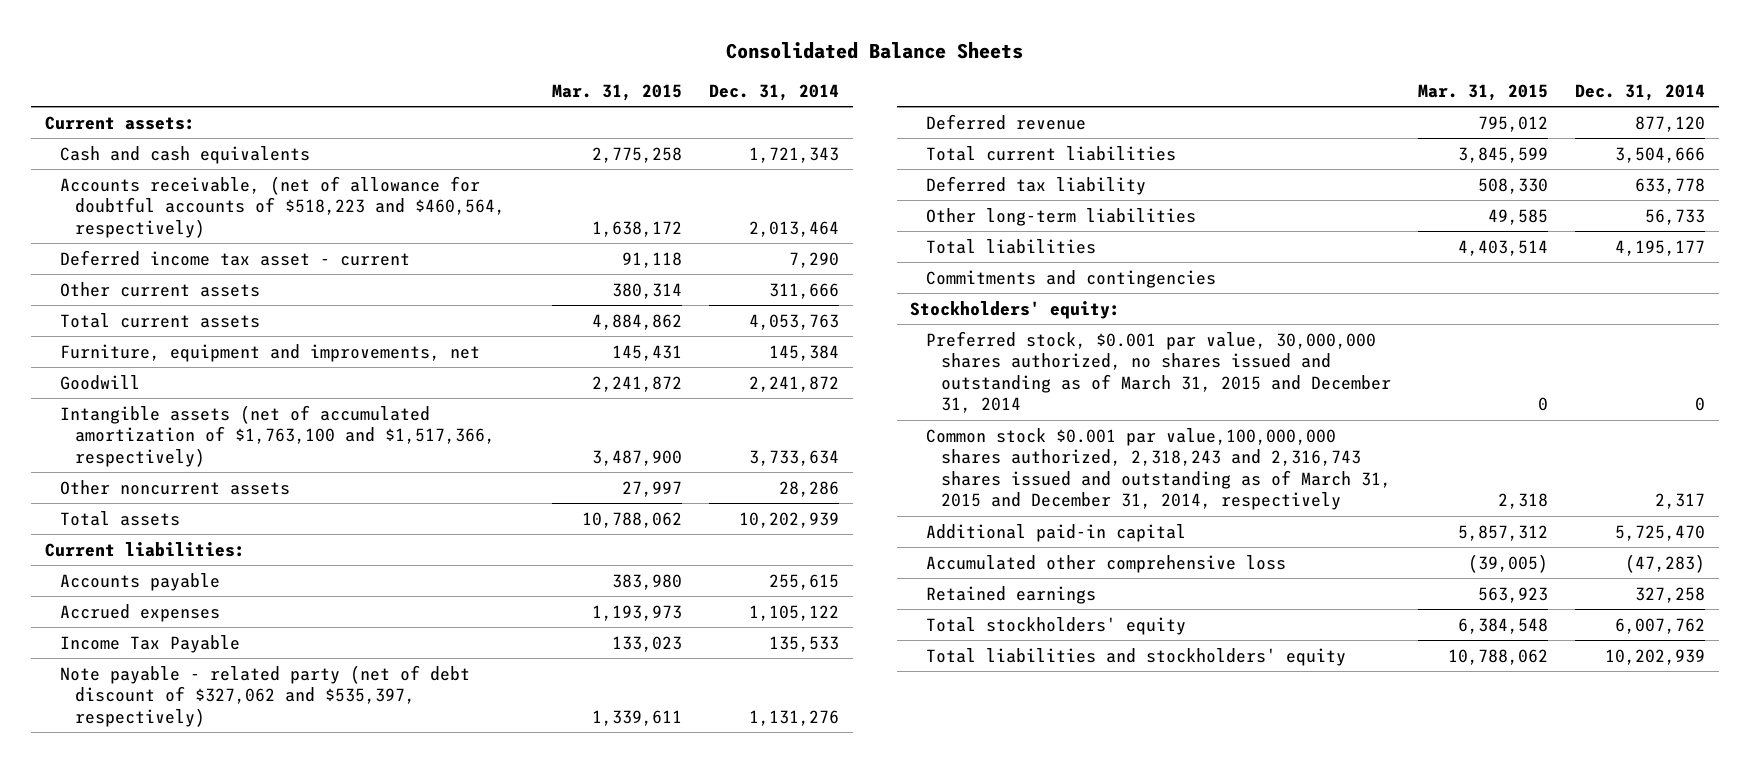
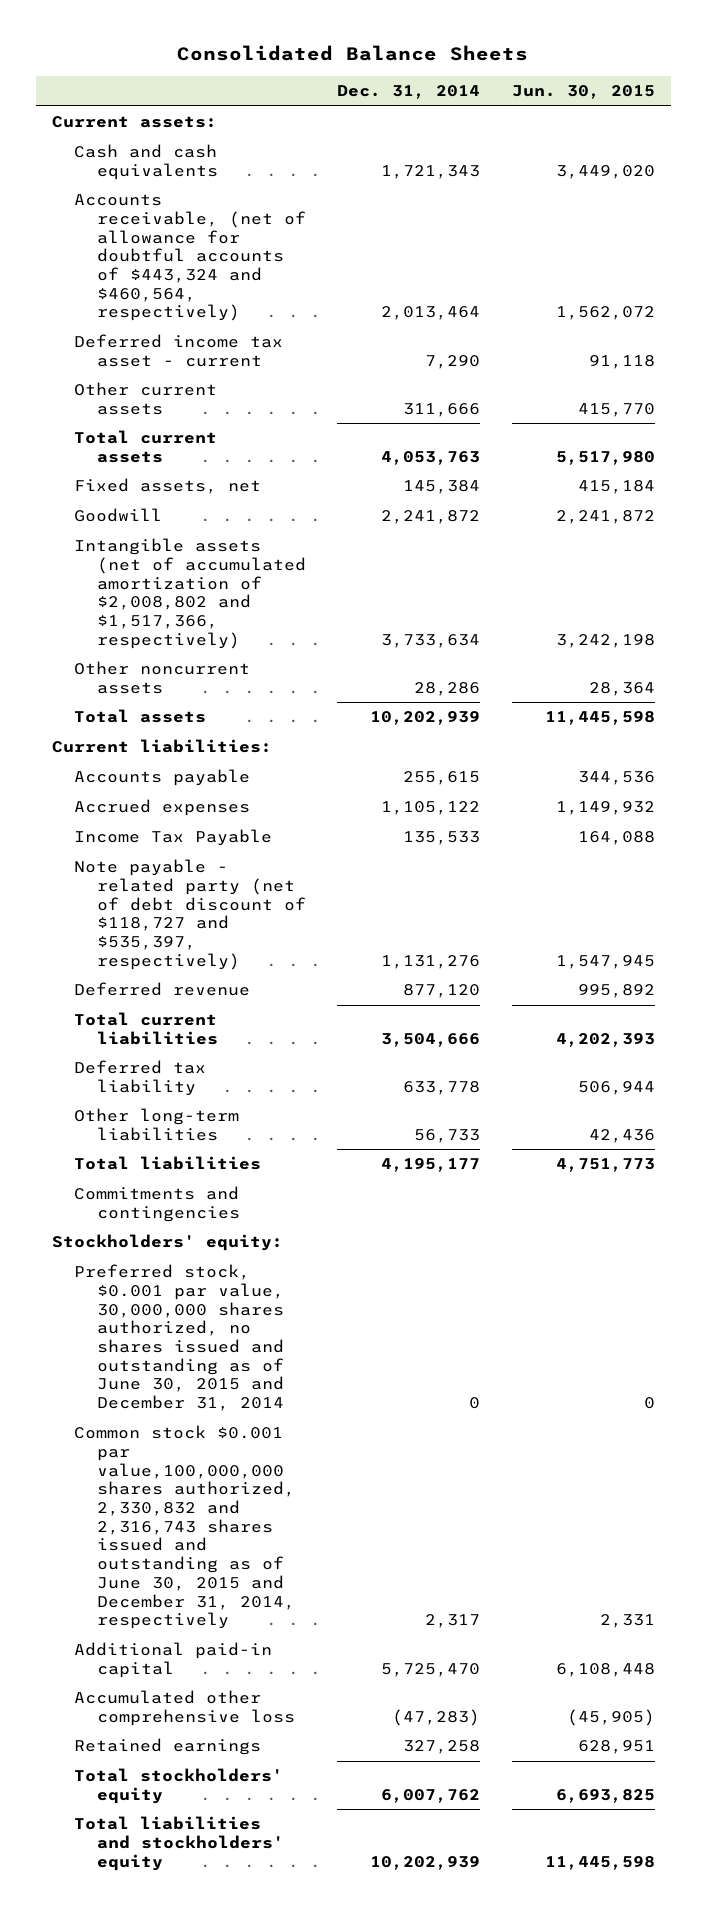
[552,84,683,102] Mar. 31, 2015 -> none
none -> [511,85,655,100] Jun. 30, 2015
[59,175,506,238] Accounts receivable, (net of allowance for doubtful accounts of $518,223 and $460,564, respectively) -> [74,194,306,322] Accounts receivable, (net of allowance for doubtful accounts of $443,324 and $460,564, respectively)
[59,343,480,362] Furniture, equipment and improvements, net -> [74,478,262,495] Fixed assets, net
[59,404,496,467] Intangible assets (net of accumulated amortization of $1,763,100 and $1,517,366, respectively) -> [74,538,306,649] Intangible assets (net of accumulated amortization of $2,008,802 and $1,517,366, respectively)
[59,664,470,727] Note payable - related party (net of debt discount of $327,062 and $535,397, respectively) -> [74,859,306,970] Note payable - related party (net of debt discount of $118,727 and $535,397, respectively)
[925,330,1392,414] Preferred stock, $0.001 par value, 30,000,000 shares authorized, no shares issued and outstanding as of March 31, 2015 and December 31, 2014 -> [74,1264,284,1412] Preferred stock, $0.001 par value, 30,000,000 shares authorized, no shares issued and outstanding as of June 30, 2015 and December 31, 2014
[925,427,1392,511] Common stock $0.001 par value,100,000,000 shares authorized, 2,318,243 and 2,316,743 shares issued and outstanding as of March 31, 2015 and December 31, 2014, respectively -> [74,1425,295,1630] Common stock $0.001 par value,100,000,000 shares authorized, 2,330,832 and 2,316,743 shares issued and outstanding as of June 30, 2015 and December 31, 2014, respectively

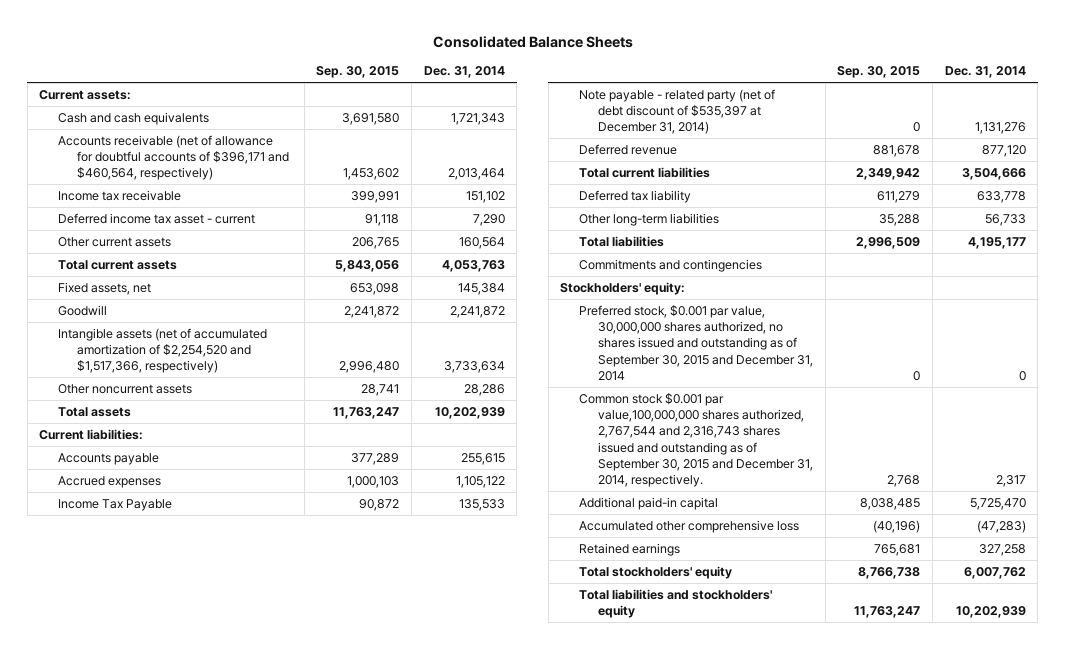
[511,85,655,100] Jun. 30, 2015 -> none
none -> [316,66,400,79] Sep. 30, 2015
[74,194,306,322] Accounts receivable, (net of allowance for doubtful accounts of $443,324 and $460,564, respectively) -> [58,134,289,181] Accounts receivable (net of allowance for doubtful accounts of $396,171 and $460,564, respectively)
none -> [58,189,182,201] Income tax receivable
[403,403,481,418] 311,666 -> [458,236,505,249] 160,564
[74,538,306,649] Intangible assets (net of accumulated amortization of $2,008,802 and $1,517,366, respectively) -> [58,327,268,374] Intangible assets (net of accumulated amortization of $2,254,520 and $1,517,366, respectively)
[74,859,306,970] Note payable - related party (net of debt discount of $118,727 and $535,397, respectively) -> [579,88,776,135] Note payable - related party (net of debt discount of $535,397 at December 31, 2014)
[74,1264,284,1412] Preferred stock, $0.001 par value, 30,000,000 shares authorized, no shares issued and outstanding as of June 30, 2015 and December 31, 2014 -> [579,304,813,382] Preferred stock, $0.001 par value, 30,000,000 shares authorized, no shares issued and outstanding as of September 30, 2015 and December 31, 2014
[74,1425,295,1630] Common stock $0.001 par value,100,000,000 shares authorized, 2,330,832 and 2,316,743 shares issued and outstanding as of June 30, 2015 and December 31, 2014, respectively -> [579,392,813,488] Common stock $0.001 par value,100,000,000 shares authorized, 2,767,544 and 2,316,743 shares issued and outstanding as of September 30, 2015 and December 31, 2014, respectively.

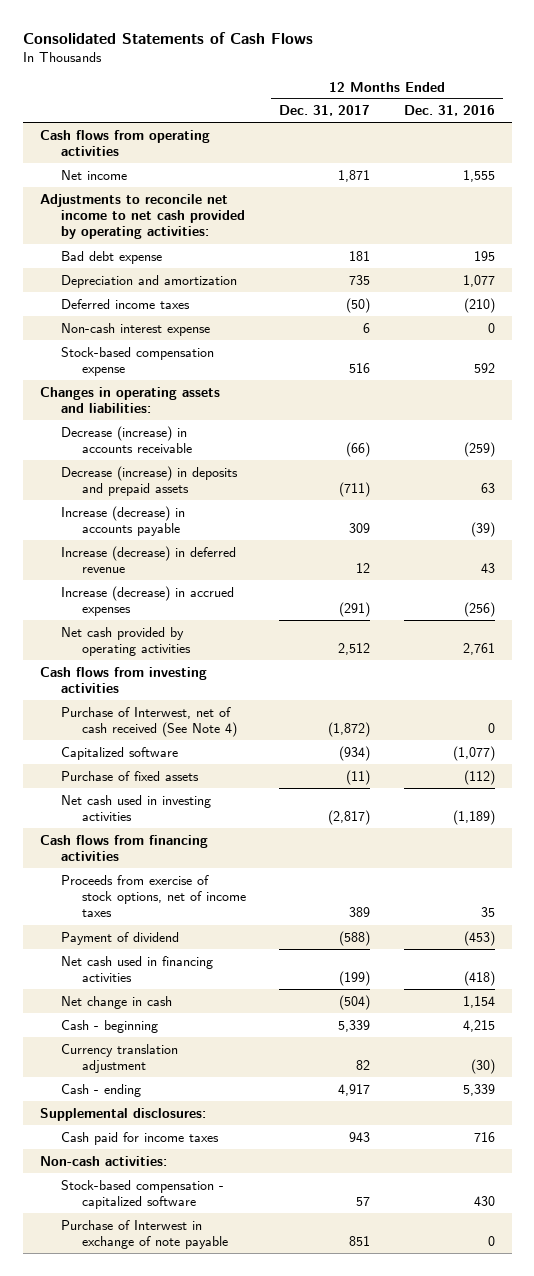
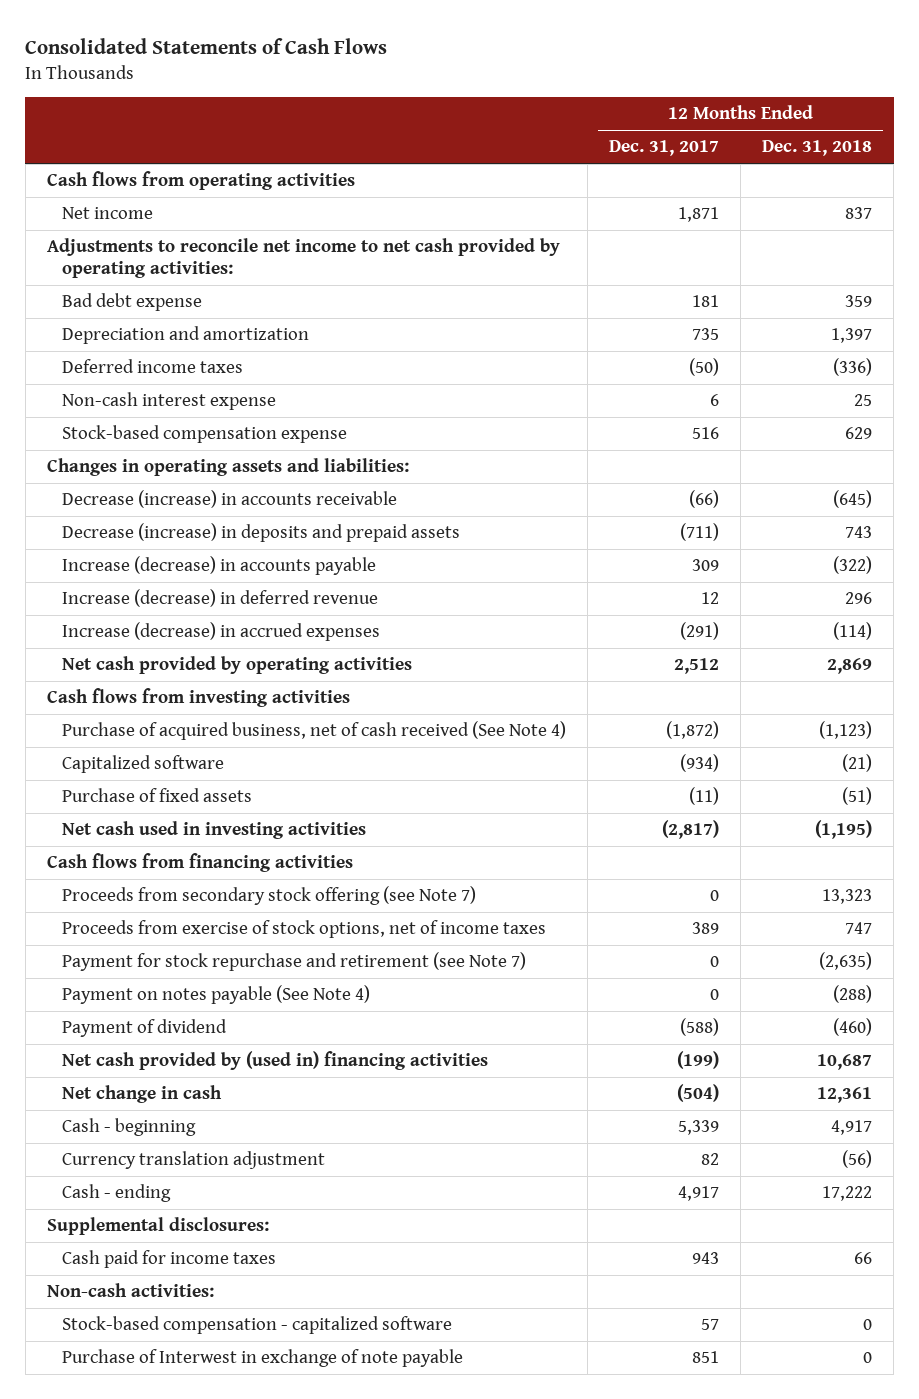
[403,105,495,117] Dec. 31, 2016 -> none
none -> [762,140,873,157] Dec. 31, 2018
[60,706,238,737] Purchase of Interwest, net of cash received (See Note 4) -> [62,721,567,741] Purchase of acquired business, net of cash received (See Note 4)
none -> [62,886,477,906] Proceeds from secondary stock offering (see Note 7)
none -> [62,952,527,972] Payment for stock repurchase and retirement (see Note 7)
none -> [62,985,371,1005] Payment on notes payable (See Note 4)
[60,955,213,982] Net cash used in financing activities -> [62,1051,489,1071] Net cash provided by (used in) financing activities

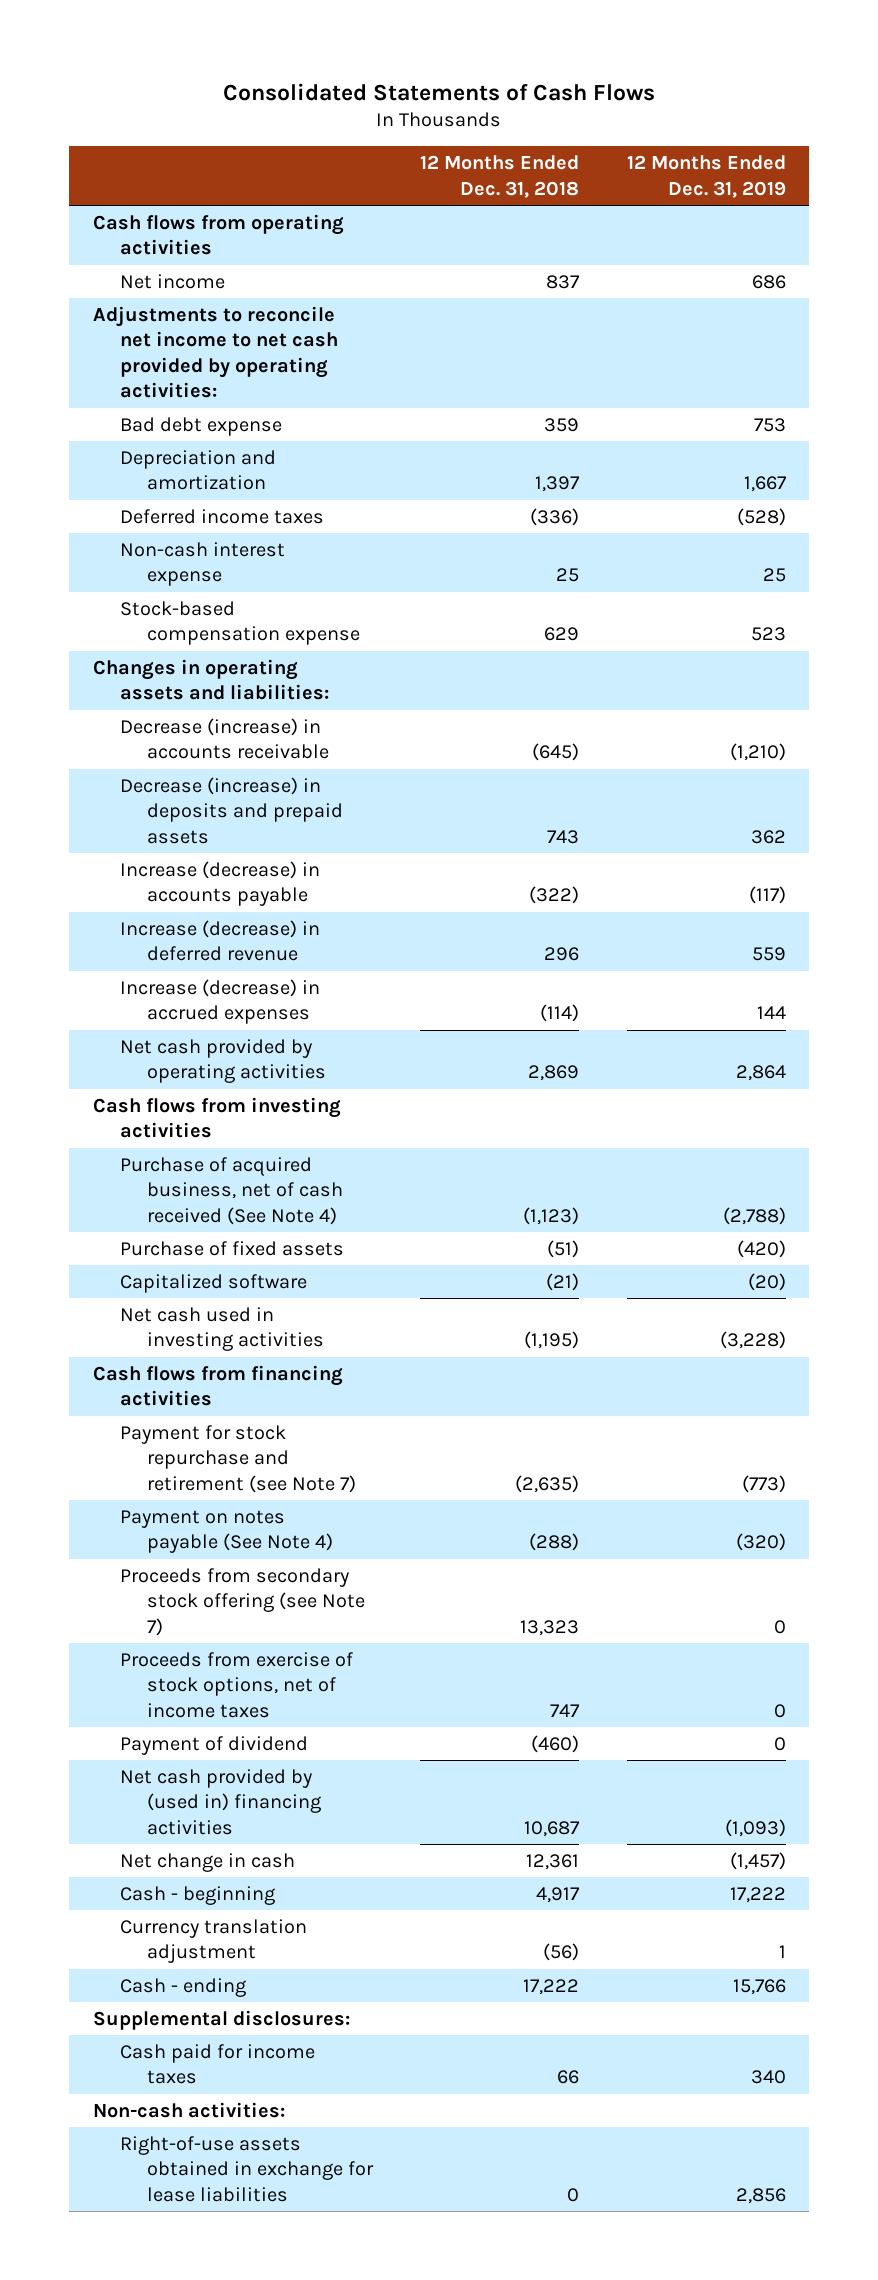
[609,140,720,157] Dec. 31, 2017 -> none
none -> [626,155,786,198] 12 Months Ended Dec. 31, 2019
[62,755,225,774] Capitalized software -> [119,1273,307,1293] Capitalized software
[62,886,477,906] Proceeds from secondary stock offering (see Note 7) -> [119,1567,366,1636] Proceeds from secondary stock offering (see Note 7)
[62,920,547,939] Proceeds from exercise of stock options, net of income taxes -> [119,1651,353,1718] Proceeds from exercise of stock options, net of income taxes
[62,1316,453,1335] Stock-based compensation - capitalized software -> none
[62,1349,464,1368] Purchase of Interwest in exchange of note payable -> none
none -> [119,2135,375,2202] Right-of-use assets obtained in exchange for lease liabilities

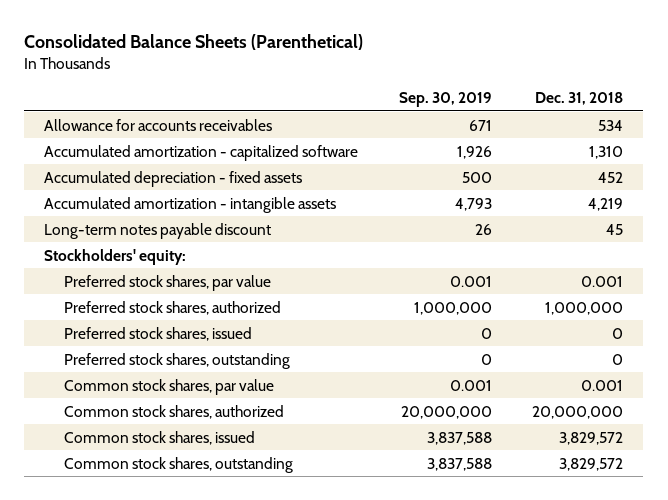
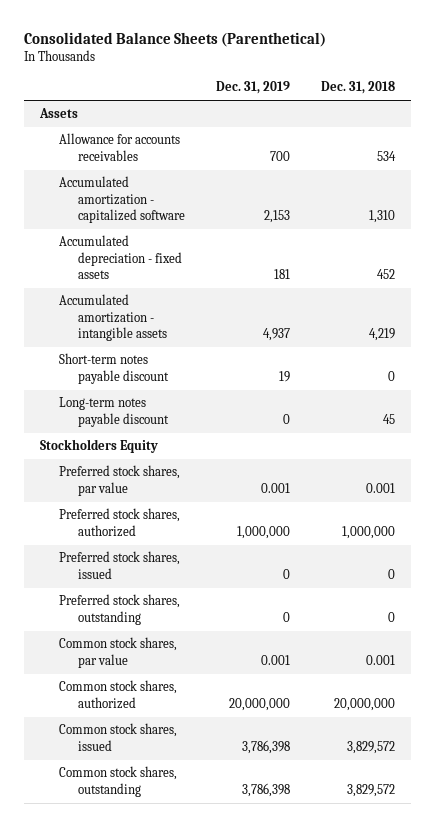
[398,92,492,108] Sep. 30, 2019 -> none
none -> [216,81,291,95] Dec. 31, 2019
none -> [38,108,78,119] Assets
none -> [58,353,170,384] Short-term notes payable discount
[44,248,187,265] Stockholders' equity: -> [39,439,158,454] Stockholders Equity

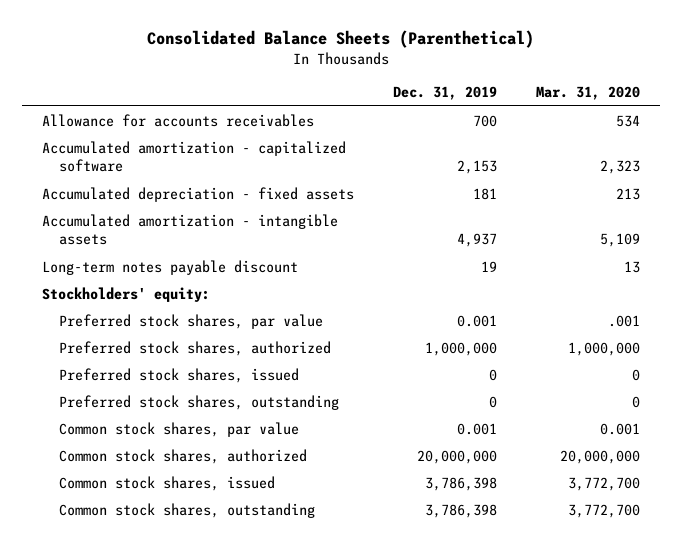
[321,81,396,95] Dec. 31, 2018 -> none
none -> [536,86,641,101] Mar. 31, 2020
[38,108,78,119] Assets -> none
[58,353,170,384] Short-term notes payable discount -> none
[283,413,291,424] 0 -> [480,260,497,272] 19
[39,439,158,454] Stockholders Equity -> [41,286,210,302] Stockholders' equity:

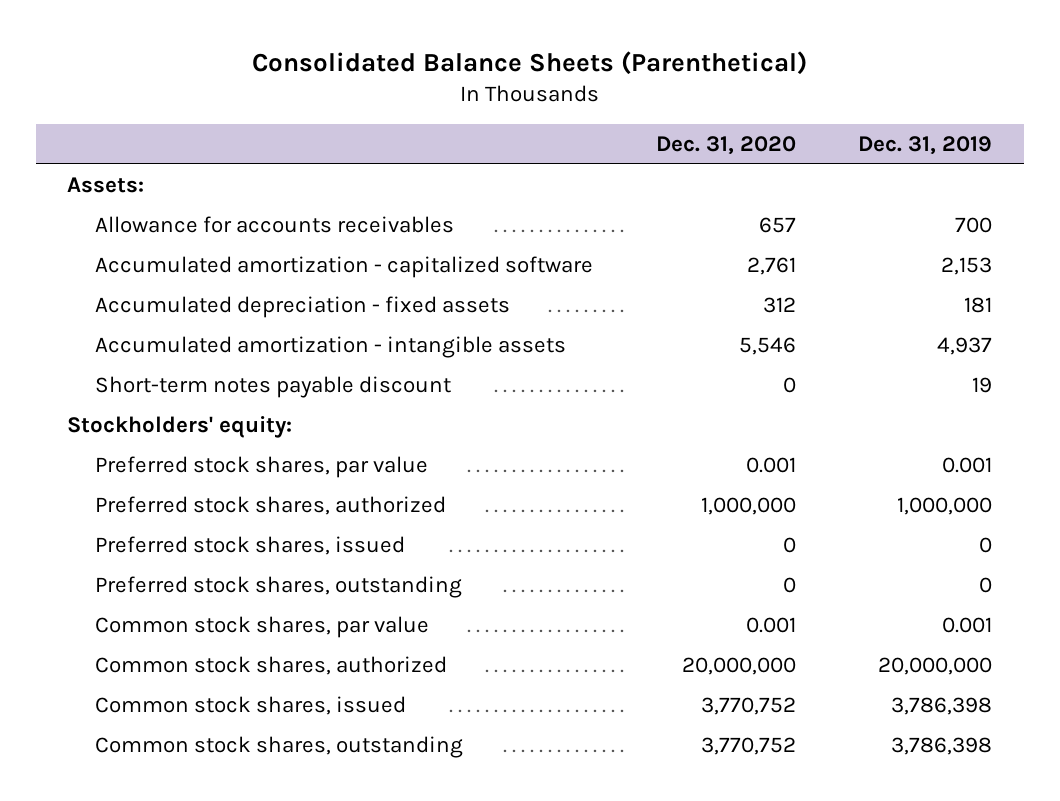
[536,86,641,101] Mar. 31, 2020 -> none
none -> [655,136,796,156] Dec. 31, 2020
none -> [67,177,145,194] Assets:
[41,259,298,275] Long-term notes payable discount -> [94,376,451,399] Short-term notes payable discount

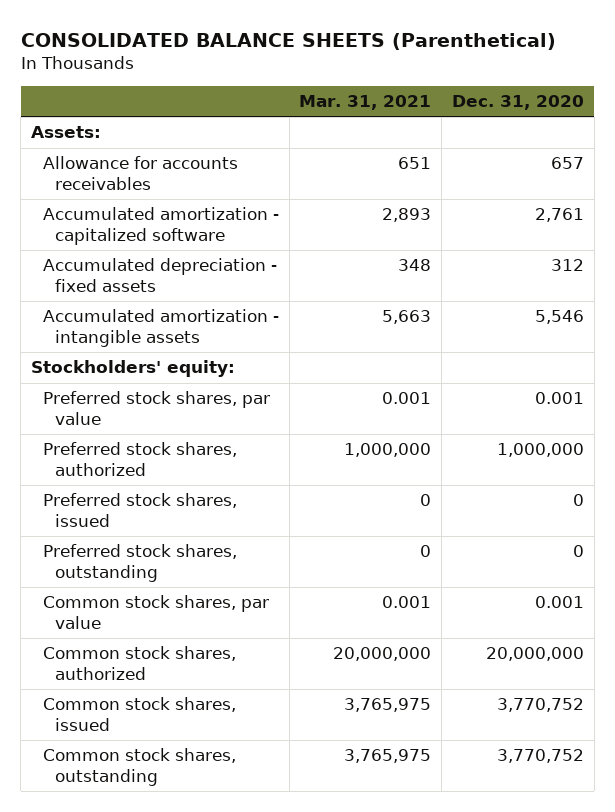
[251,51,807,76] Consolidated Balance Sheets (Parenthetical) -> [20,32,556,50] CONSOLIDATED BALANCE SHEETS (Parenthetical)
[858,136,993,156] Dec. 31, 2019 -> none
none -> [299,94,432,110] Mar. 31, 2021
[94,376,451,399] Short-term notes payable discount -> none

